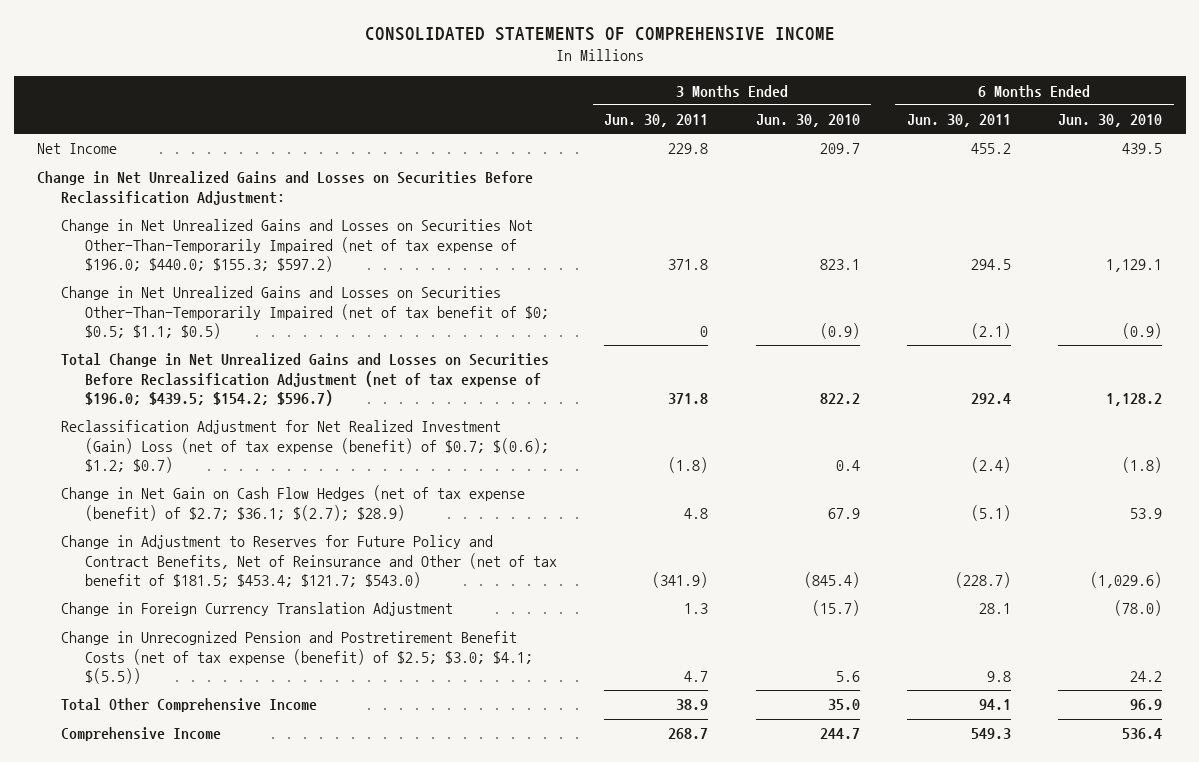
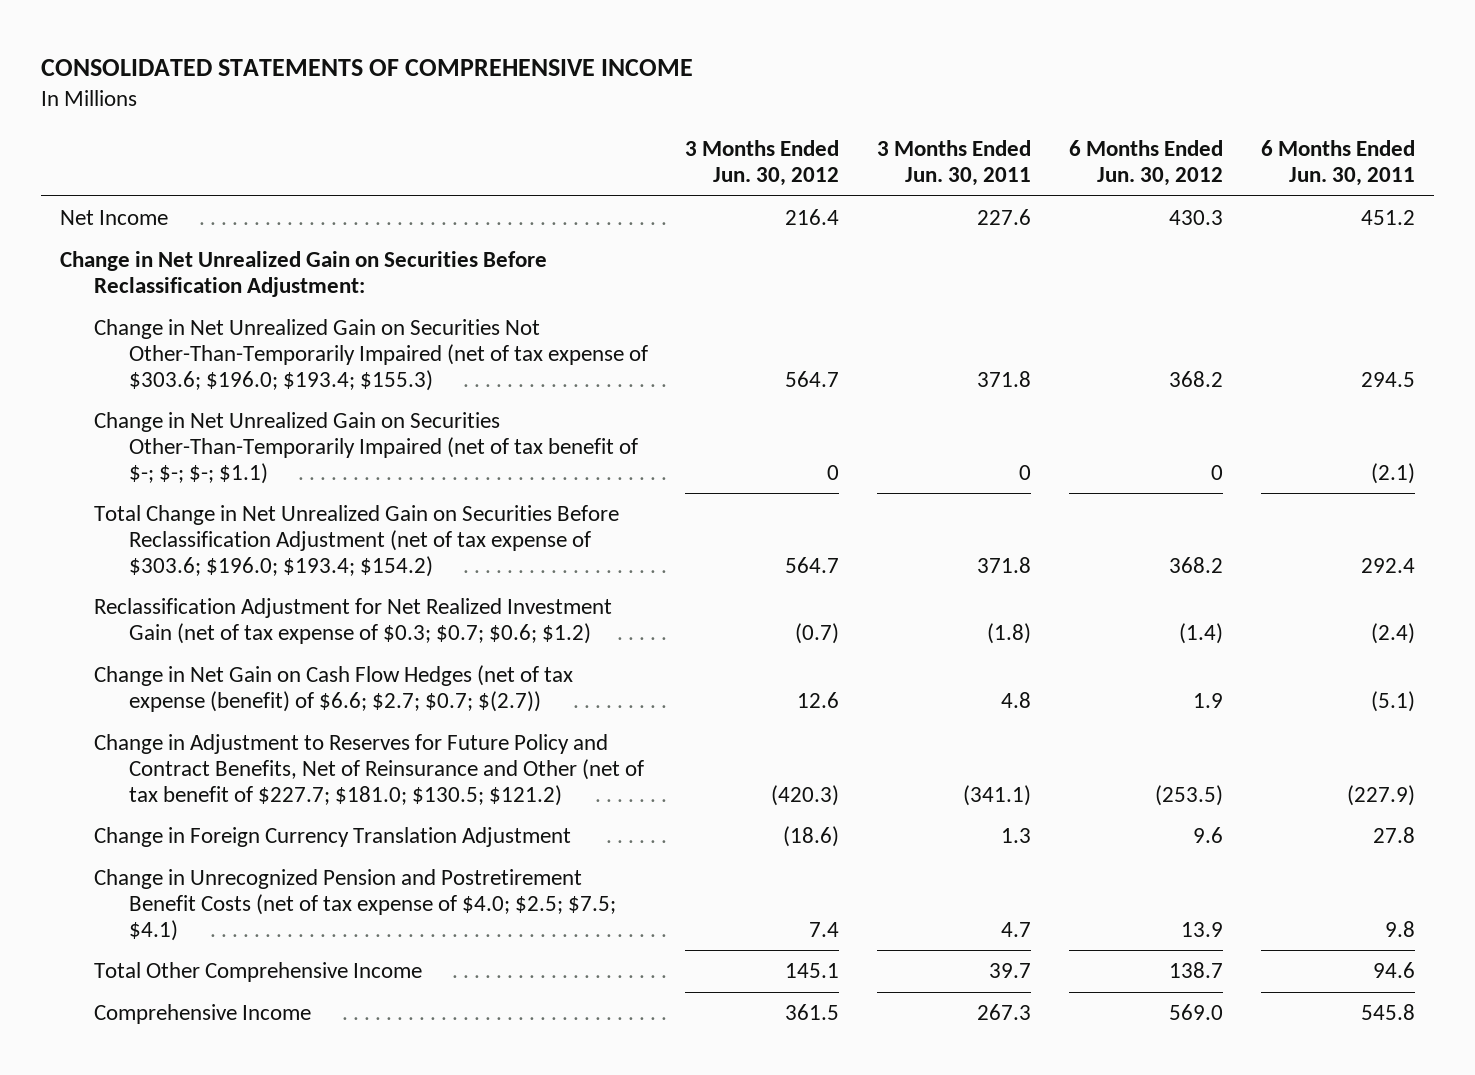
[755,114,860,128] Jun. 30, 2010 -> none
[1058,114,1163,128] Jun. 30, 2010 -> none
none -> [685,140,840,187] 3 Months Ended Jun. 30, 2012
none -> [1068,140,1223,187] 6 Months Ended Jun. 30, 2012
[668,143,709,155] 229.8 -> [977,209,1032,226] 227.6
[970,143,1011,155] 455.2 -> [1360,210,1415,226] 451.2
[37,171,534,205] Change in Net Unrealized Gains and Losses on Securities Before Reclassification Adjustment: -> [59,251,547,297] Change in Net Unrealized Gain on Securities Before Reclassification Adjustment:
[61,219,534,272] Change in Net Unrealized Gains and Losses on Securities Not Other-Than-Temporarily Impaired (net of tax expense of $196.0; $440.0; $155.3; $597.2) -> [94,319,648,391] Change in Net Unrealized Gain on Securities Not Other-Than-Temporarily Impaired (net of tax expense of $303.6; $196.0; $193.4; $155.3)
[61,286,550,339] Change in Net Unrealized Gains and Losses on Securities Other-Than-Temporarily Impaired (net of tax benefit of $0; $0.5; $1.1; $0.5) -> [94,412,638,484] Change in Net Unrealized Gain on Securities Other-Than-Temporarily Impaired (net of tax benefit of $-; $-; $-; $1.1)
[61,353,550,406] Total Change in Net Unrealized Gains and Losses on Securities Before Reclassification Adjustment (net of tax expense of $196.0; $439.5; $154.2; $596.7) -> [94,505,620,577] Total Change in Net Unrealized Gain on Securities Before Reclassification Adjustment (net of tax expense of $303.6; $196.0; $193.4; $154.2)
[61,420,550,473] Reclassification Adjustment for Net Realized Investment (Gain) Loss (net of tax expense (benefit) of $0.7; $(0.6); $1.2; $0.7) -> [94,598,613,644] Reclassification Adjustment for Net Realized Investment Gain (net of tax expense of $0.3; $0.7; $0.6; $1.2)
[61,485,526,521] Change in Net Gain on Cash Flow Hedges (net of tax expense (benefit) of $2.7; $36.1; $(2.7); $28.9) -> [94,665,574,712] Change in Net Gain on Cash Flow Hedges (net of tax expense (benefit) of $6.6; $2.7; $0.7; $(2.7))
[61,535,558,588] Change in Adjustment to Reserves for Future Policy and Contract Benefits, Net of Reinsurance and Other (net of tax benefit of $181.5; $453.4; $121.7; $543.0) -> [94,734,644,806] Change in Adjustment to Reserves for Future Policy and Contract Benefits, Net of Reinsurance and Other (net of tax benefit of $227.7; $181.0; $130.5; $121.2)
[652,571,709,588] (341.9) -> [963,784,1032,806] (341.1)
[954,571,1011,588] (228.7) -> [1346,784,1415,806] (227.9)
[978,603,1011,615] 28.1 -> [1372,827,1415,844] 27.8
[61,631,534,684] Change in Unrecognized Pension and Postretirement Benefit Costs (net of tax expense (benefit) of $2.5; $3.0; $4.1; $(5.5)) -> [94,869,616,941] Change in Unrecognized Pension and Postretirement Benefit Costs (net of tax expense of $4.0; $2.5; $7.5; $4.1)
[676,699,709,711] 38.9 -> [989,963,1032,979] 39.7
[978,699,1011,711] 94.1 -> [1372,962,1415,979] 94.6
[668,728,709,740] 268.7 -> [977,1004,1032,1021] 267.3
[970,728,1011,740] 549.3 -> [1360,1004,1415,1021] 545.8

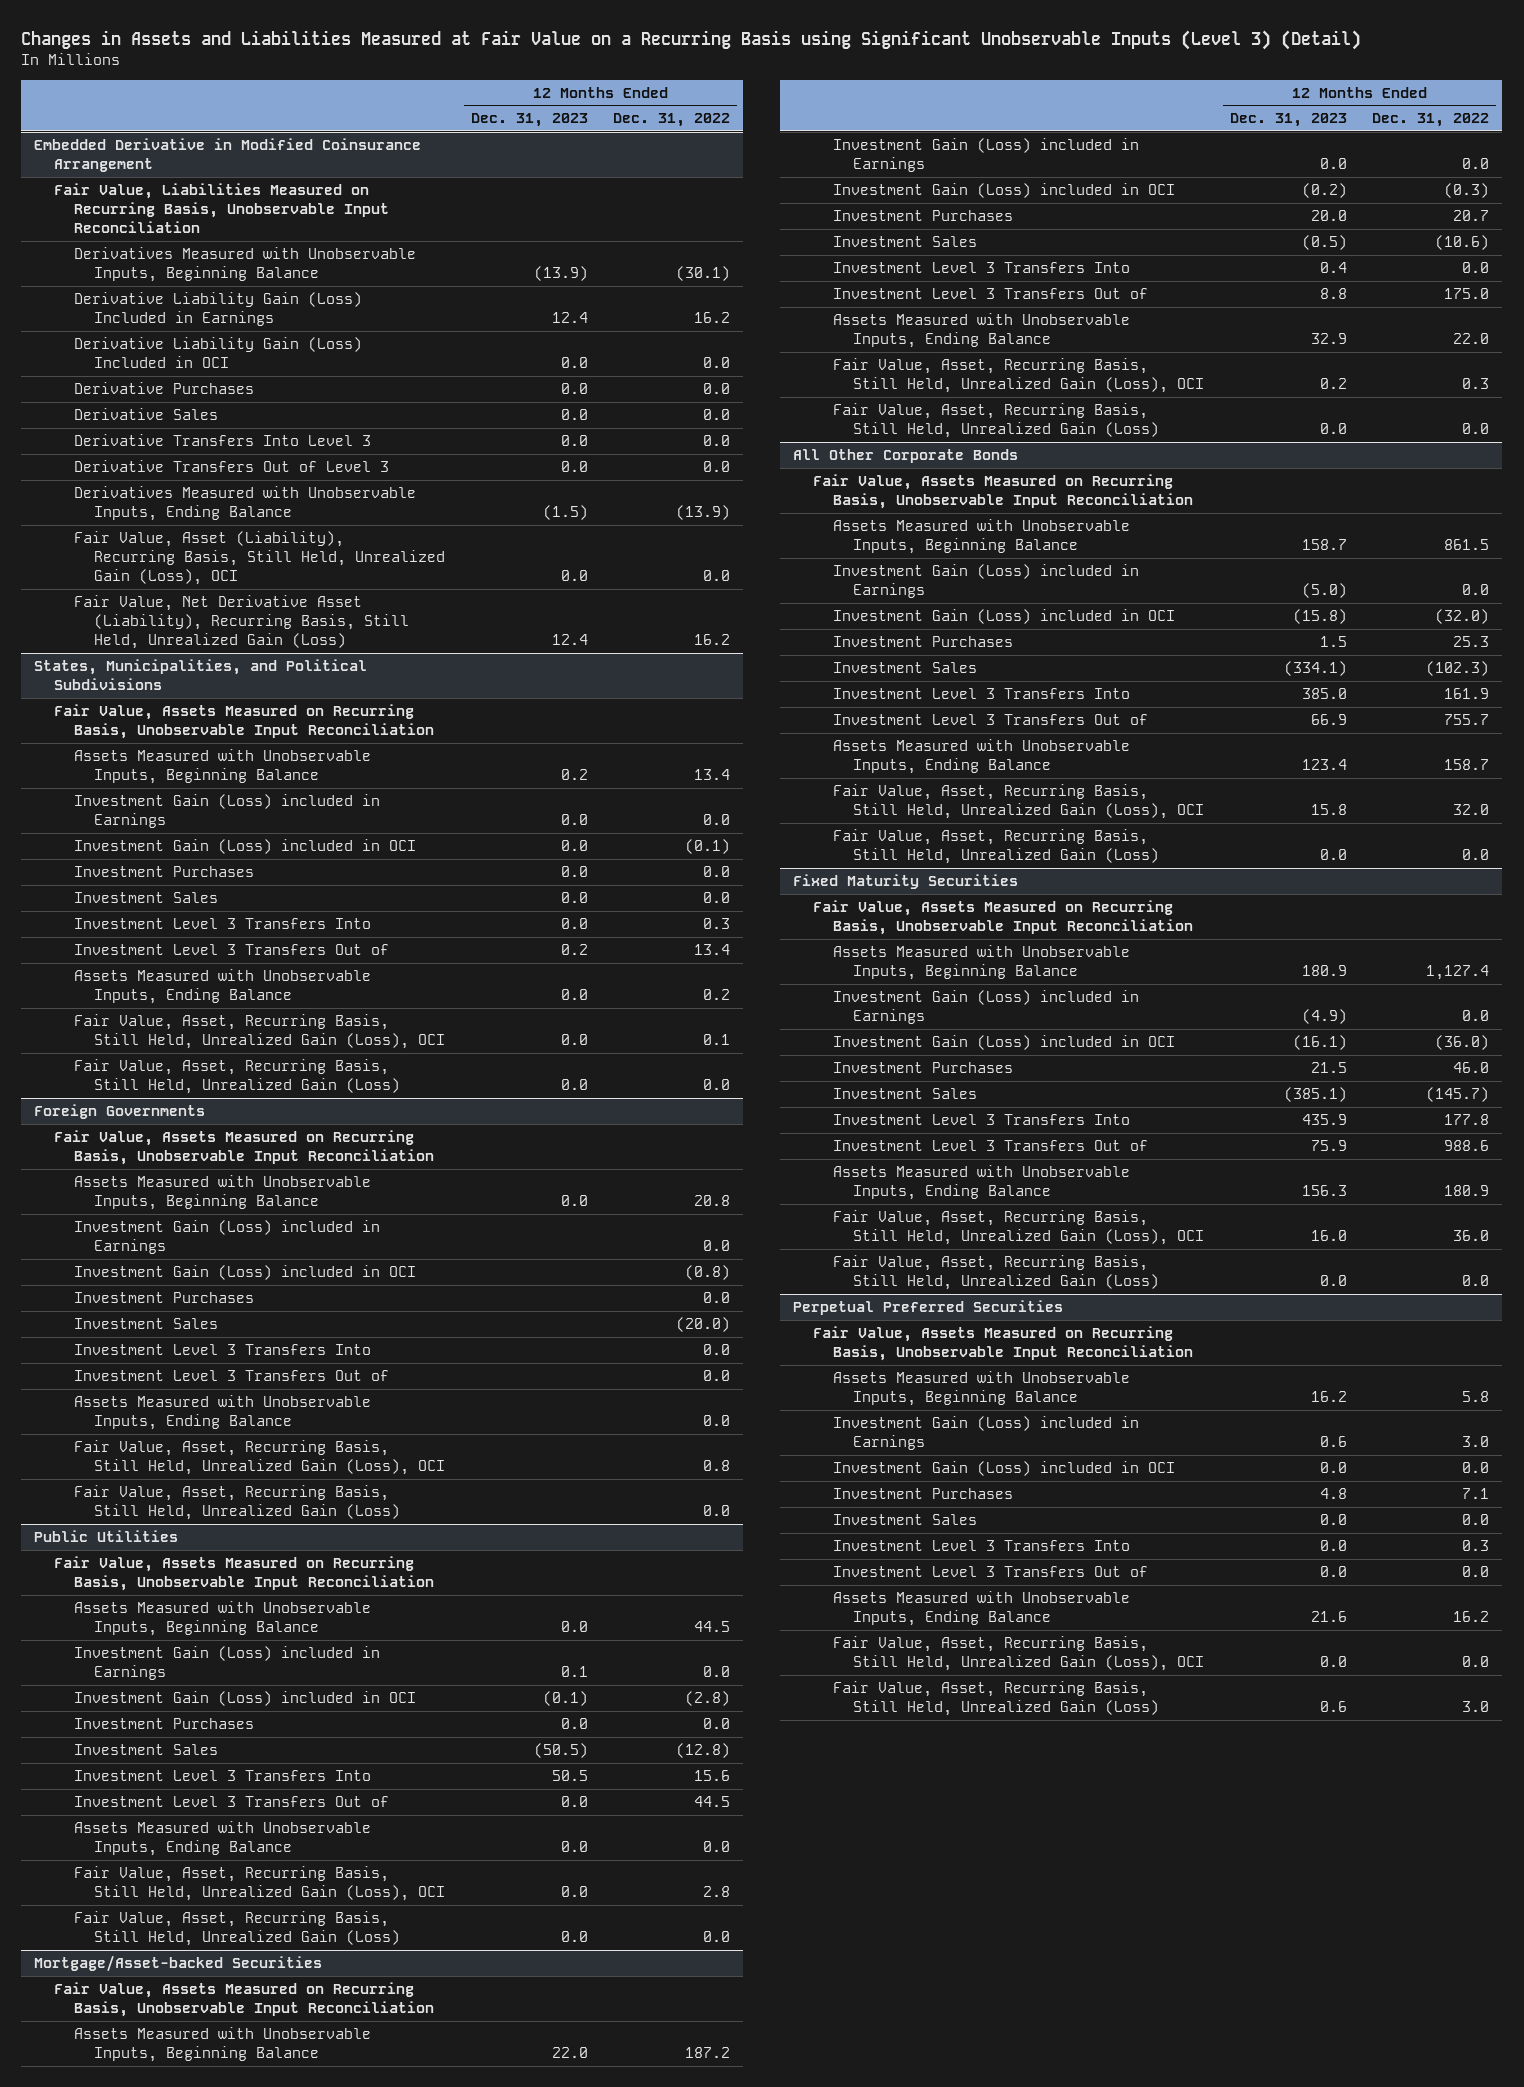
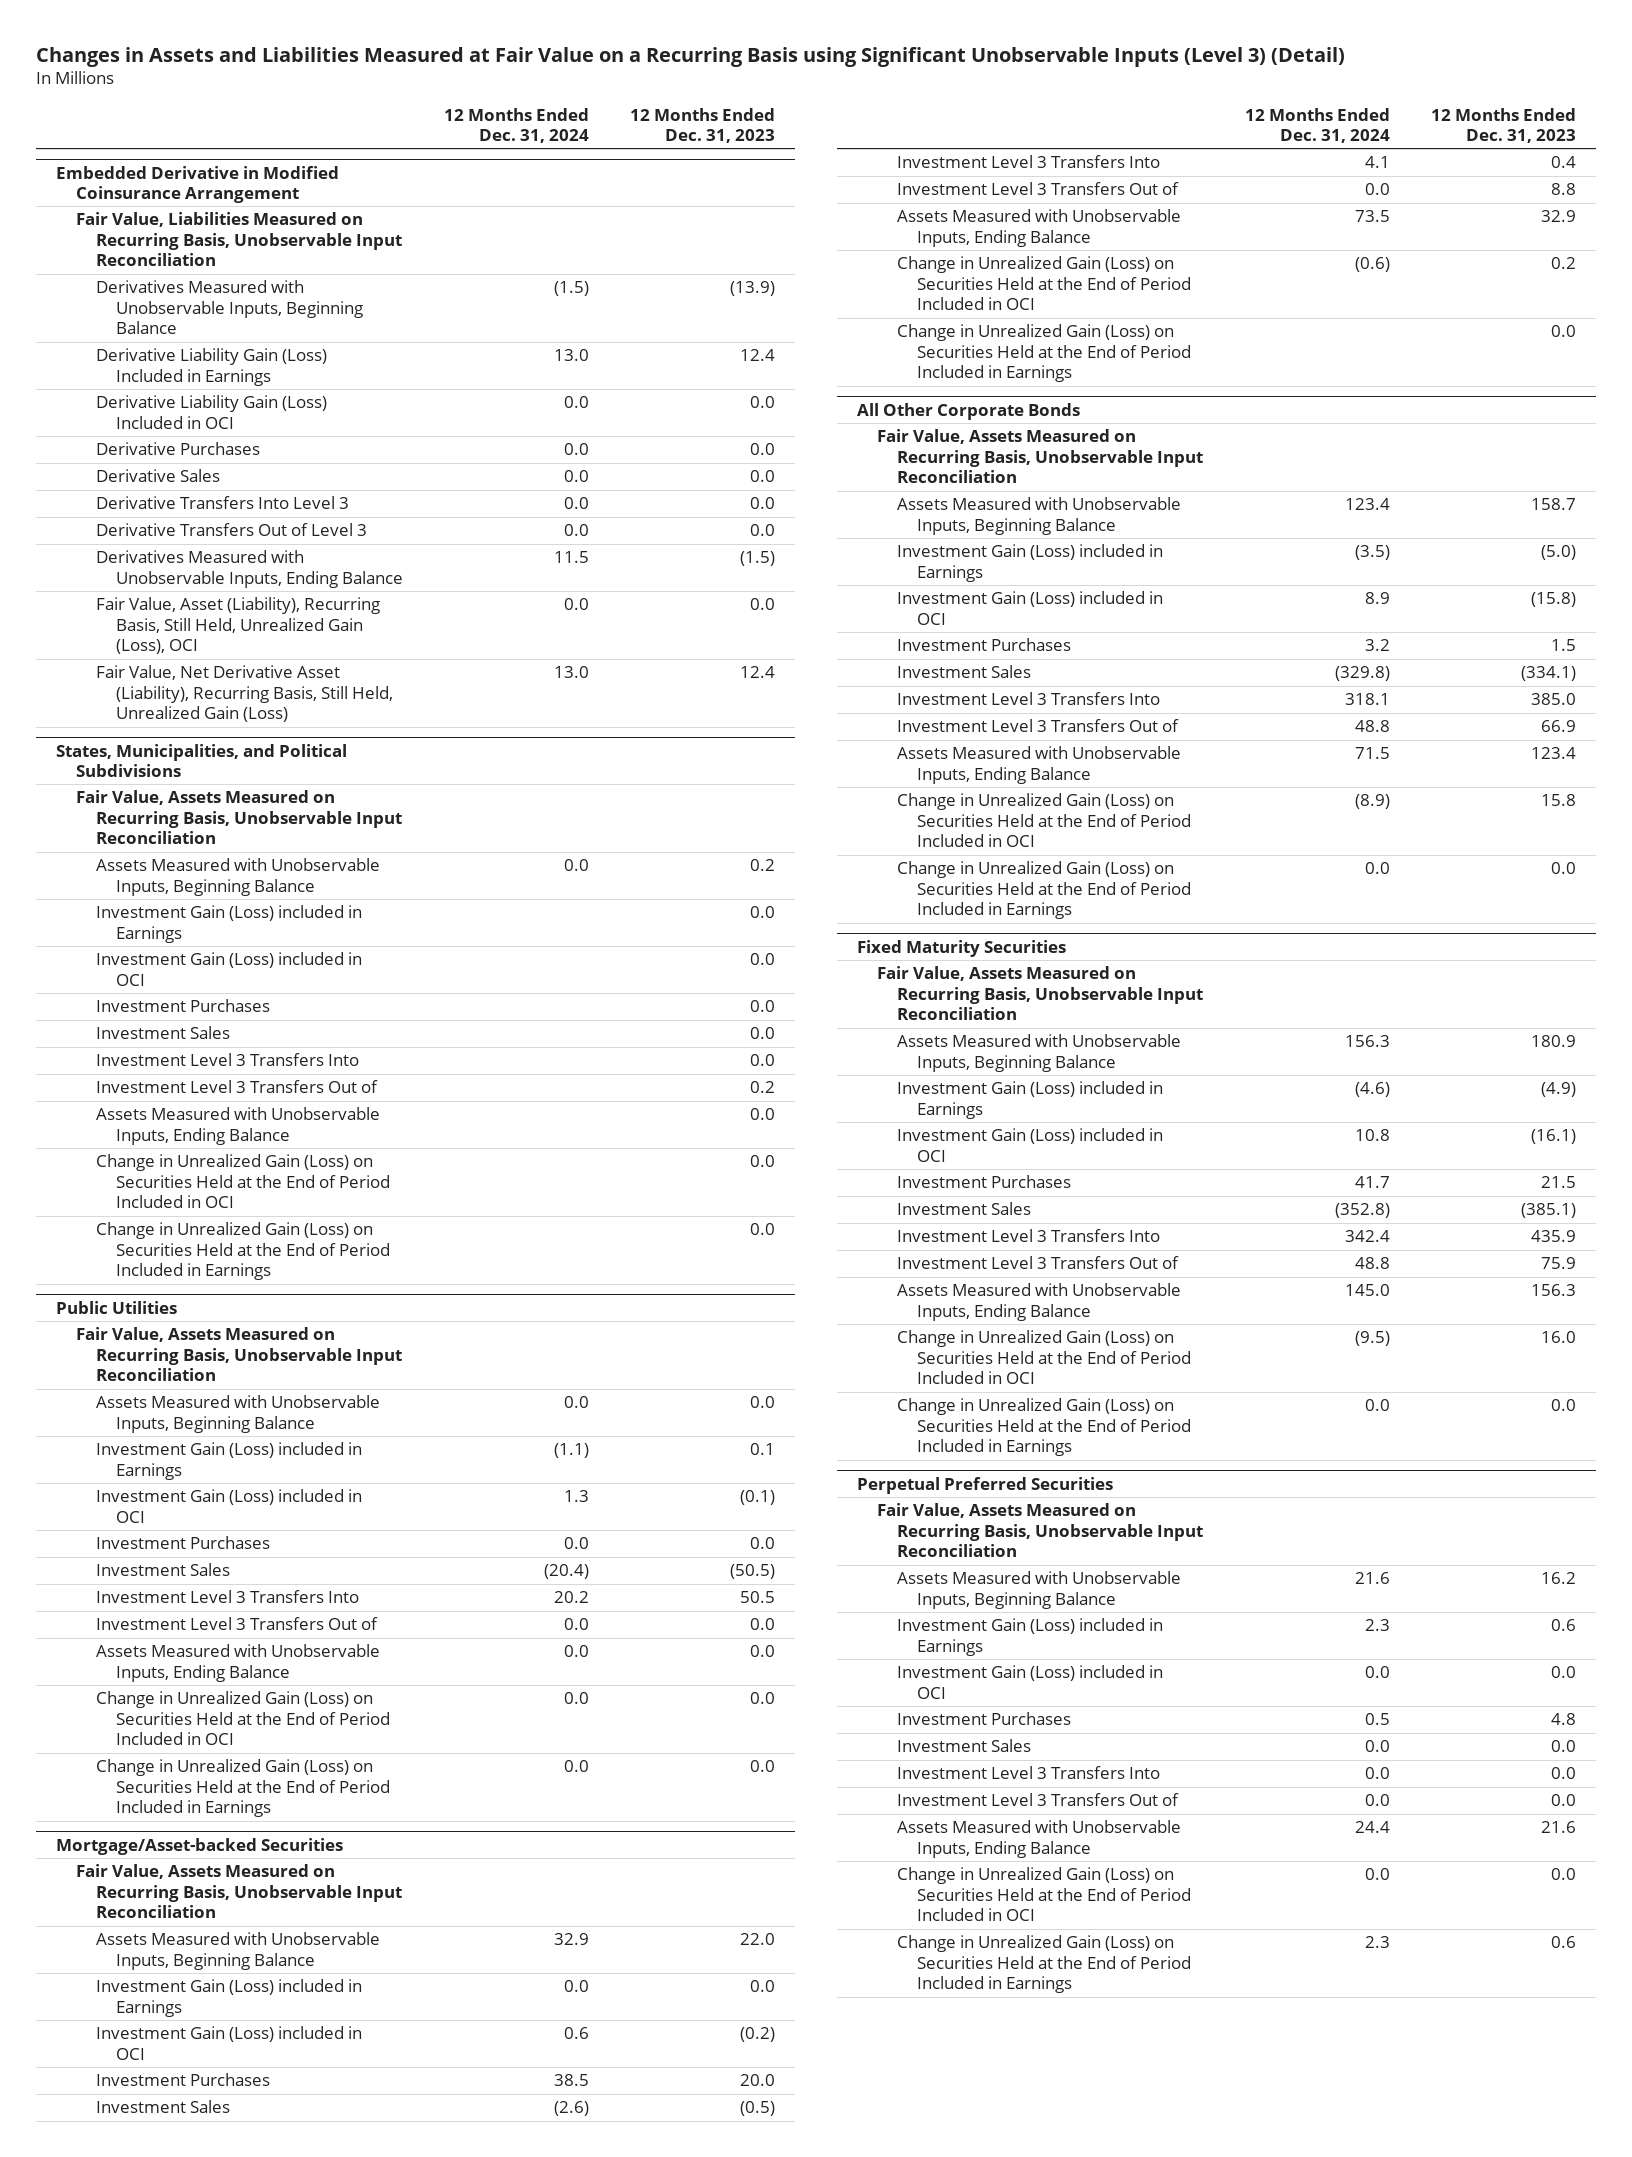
[613,113,731,128] Dec. 31, 2022 -> none
none -> [443,107,589,144] 12 Months Ended Dec. 31, 2024
[34,1104,206,1120] Foreign Governments -> none
[54,1130,435,1165] Fair Value, Assets Measured on Recurring Basis, Unobservable Input Reconciliation -> none
[74,1175,372,1210] Assets Measured with Unobservable Inputs, Beginning Balance -> none
[74,1220,381,1254] Investment Gain (Loss) included in Earnings -> none
[74,1265,417,1281] Investment Gain (Loss) included in OCI -> none
[74,1292,255,1304] Investment Purchases -> none
[74,1318,219,1330] Investment Sales -> none
[74,1344,372,1356] Investment Level 3 Transfers Into -> none
[74,1370,390,1382] Investment Level 3 Transfers Out of -> none
[74,1395,372,1430] Assets Measured with Unobservable Inputs, Ending Balance -> none
[74,1440,446,1475] Fair Value, Asset, Recurring Basis, Still Held, Unrealized Gain (Loss), OCI -> none
[74,1485,401,1520] Fair Value, Asset, Recurring Basis, Still Held, Unrealized Gain (Loss) -> none
[74,1014,446,1049] Fair Value, Asset, Recurring Basis, Still Held, Unrealized Gain (Loss), OCI -> [96,1154,391,1209] Change in Unrealized Gain (Loss) on Securities Held at the End of Period Included in OCI
[74,1059,401,1094] Fair Value, Asset, Recurring Basis, Still Held, Unrealized Gain (Loss) -> [96,1222,391,1281] Change in Unrealized Gain (Loss) on Securities Held at the End of Period Included in Earnings
[74,1866,446,1901] Fair Value, Asset, Recurring Basis, Still Held, Unrealized Gain (Loss), OCI -> [96,1691,391,1746] Change in Unrealized Gain (Loss) on Securities Held at the End of Period Included in OCI
[74,1911,401,1946] Fair Value, Asset, Recurring Basis, Still Held, Unrealized Gain (Loss) -> [96,1759,391,1818] Change in Unrealized Gain (Loss) on Securities Held at the End of Period Included in Earnings
[833,358,1205,393] Fair Value, Asset, Recurring Basis, Still Held, Unrealized Gain (Loss), OCI -> [897,256,1192,311] Change in Unrealized Gain (Loss) on Securities Held at the End of Period Included in OCI
[833,403,1160,438] Fair Value, Asset, Recurring Basis, Still Held, Unrealized Gain (Loss) -> [897,324,1192,383] Change in Unrealized Gain (Loss) on Securities Held at the End of Period Included in Earnings
[833,784,1205,819] Fair Value, Asset, Recurring Basis, Still Held, Unrealized Gain (Loss), OCI -> [897,793,1192,848] Change in Unrealized Gain (Loss) on Securities Held at the End of Period Included in OCI
[833,829,1160,864] Fair Value, Asset, Recurring Basis, Still Held, Unrealized Gain (Loss) -> [897,861,1192,920] Change in Unrealized Gain (Loss) on Securities Held at the End of Period Included in Earnings
[833,1210,1205,1245] Fair Value, Asset, Recurring Basis, Still Held, Unrealized Gain (Loss), OCI -> [897,1330,1192,1385] Change in Unrealized Gain (Loss) on Securities Held at the End of Period Included in OCI
[833,1255,1160,1290] Fair Value, Asset, Recurring Basis, Still Held, Unrealized Gain (Loss) -> [897,1398,1192,1457] Change in Unrealized Gain (Loss) on Securities Held at the End of Period Included in Earnings
[833,1636,1205,1671] Fair Value, Asset, Recurring Basis, Still Held, Unrealized Gain (Loss), OCI -> [897,1867,1192,1922] Change in Unrealized Gain (Loss) on Securities Held at the End of Period Included in OCI
[833,1681,1160,1716] Fair Value, Asset, Recurring Basis, Still Held, Unrealized Gain (Loss) -> [897,1935,1192,1994] Change in Unrealized Gain (Loss) on Securities Held at the End of Period Included in Earnings

